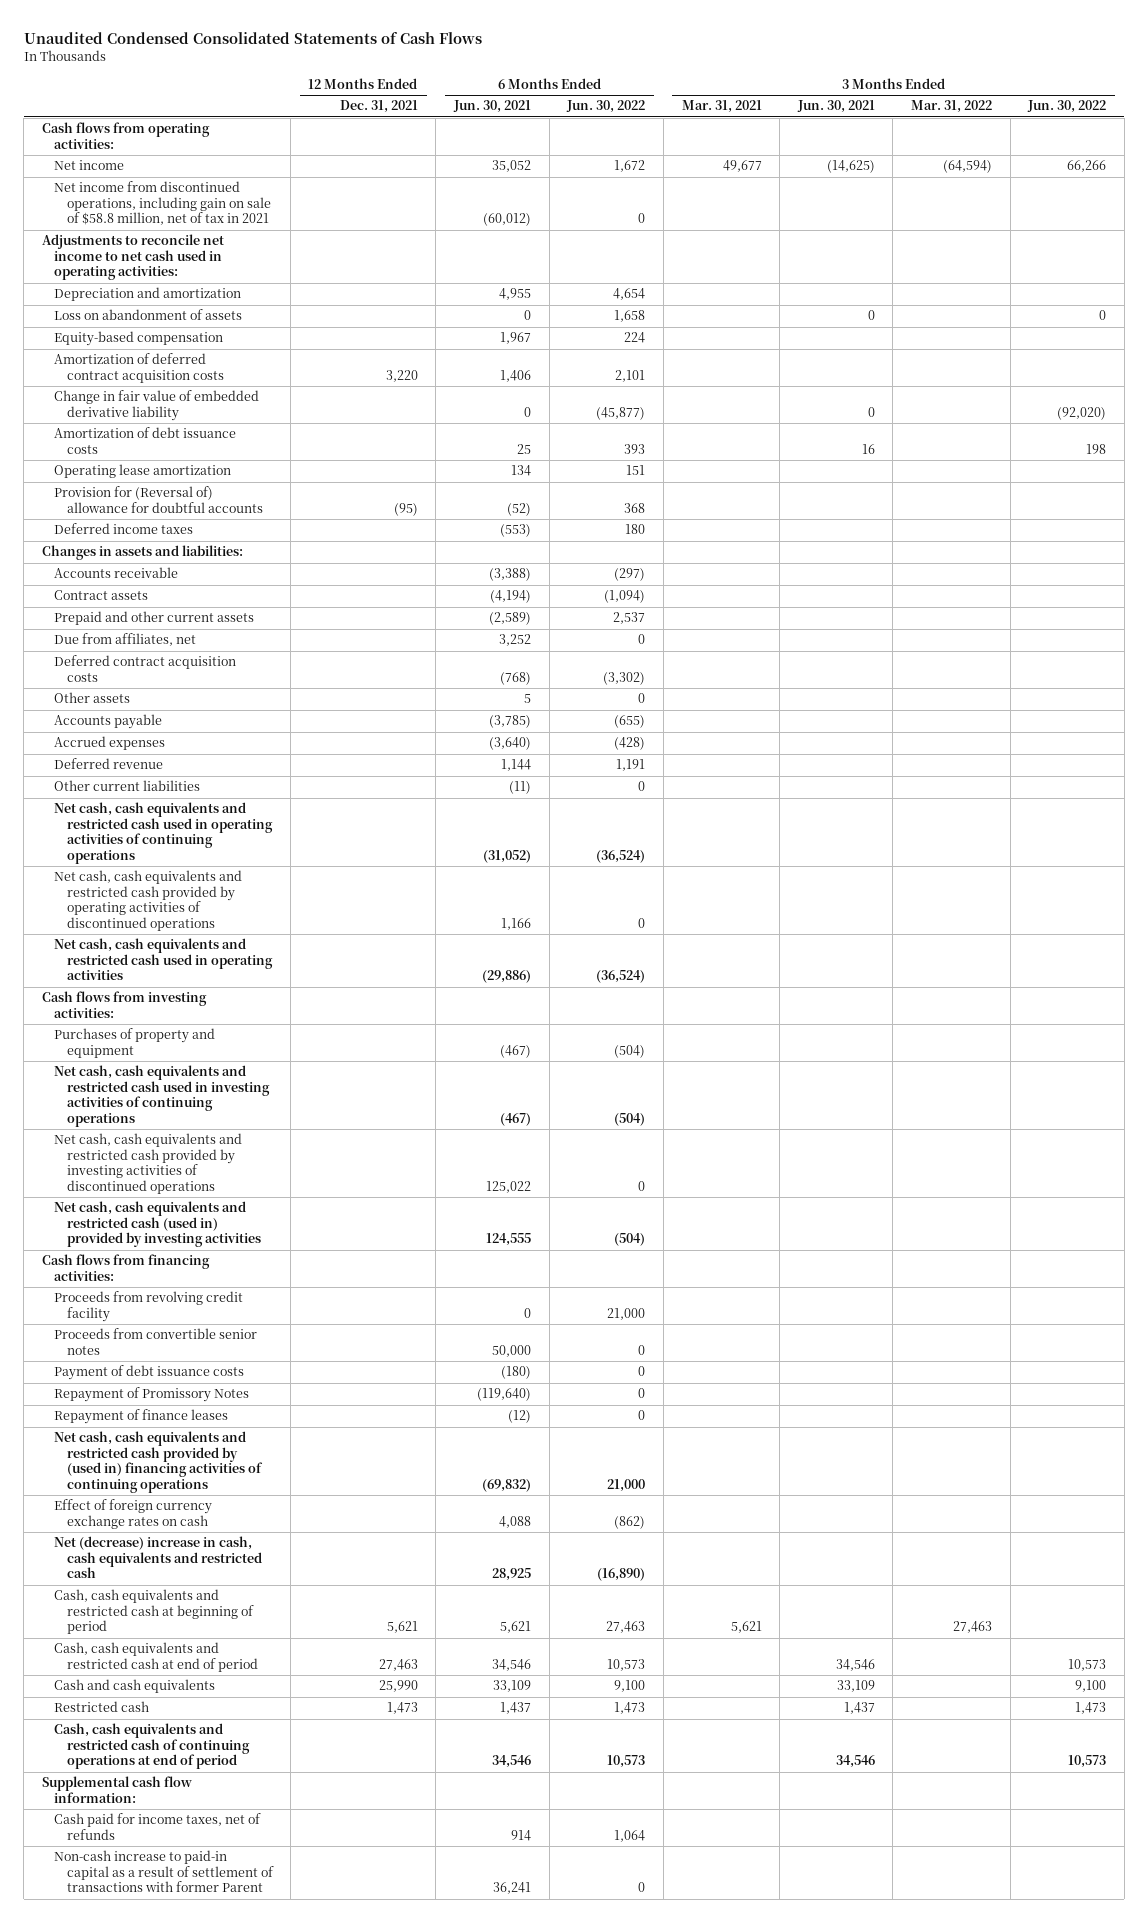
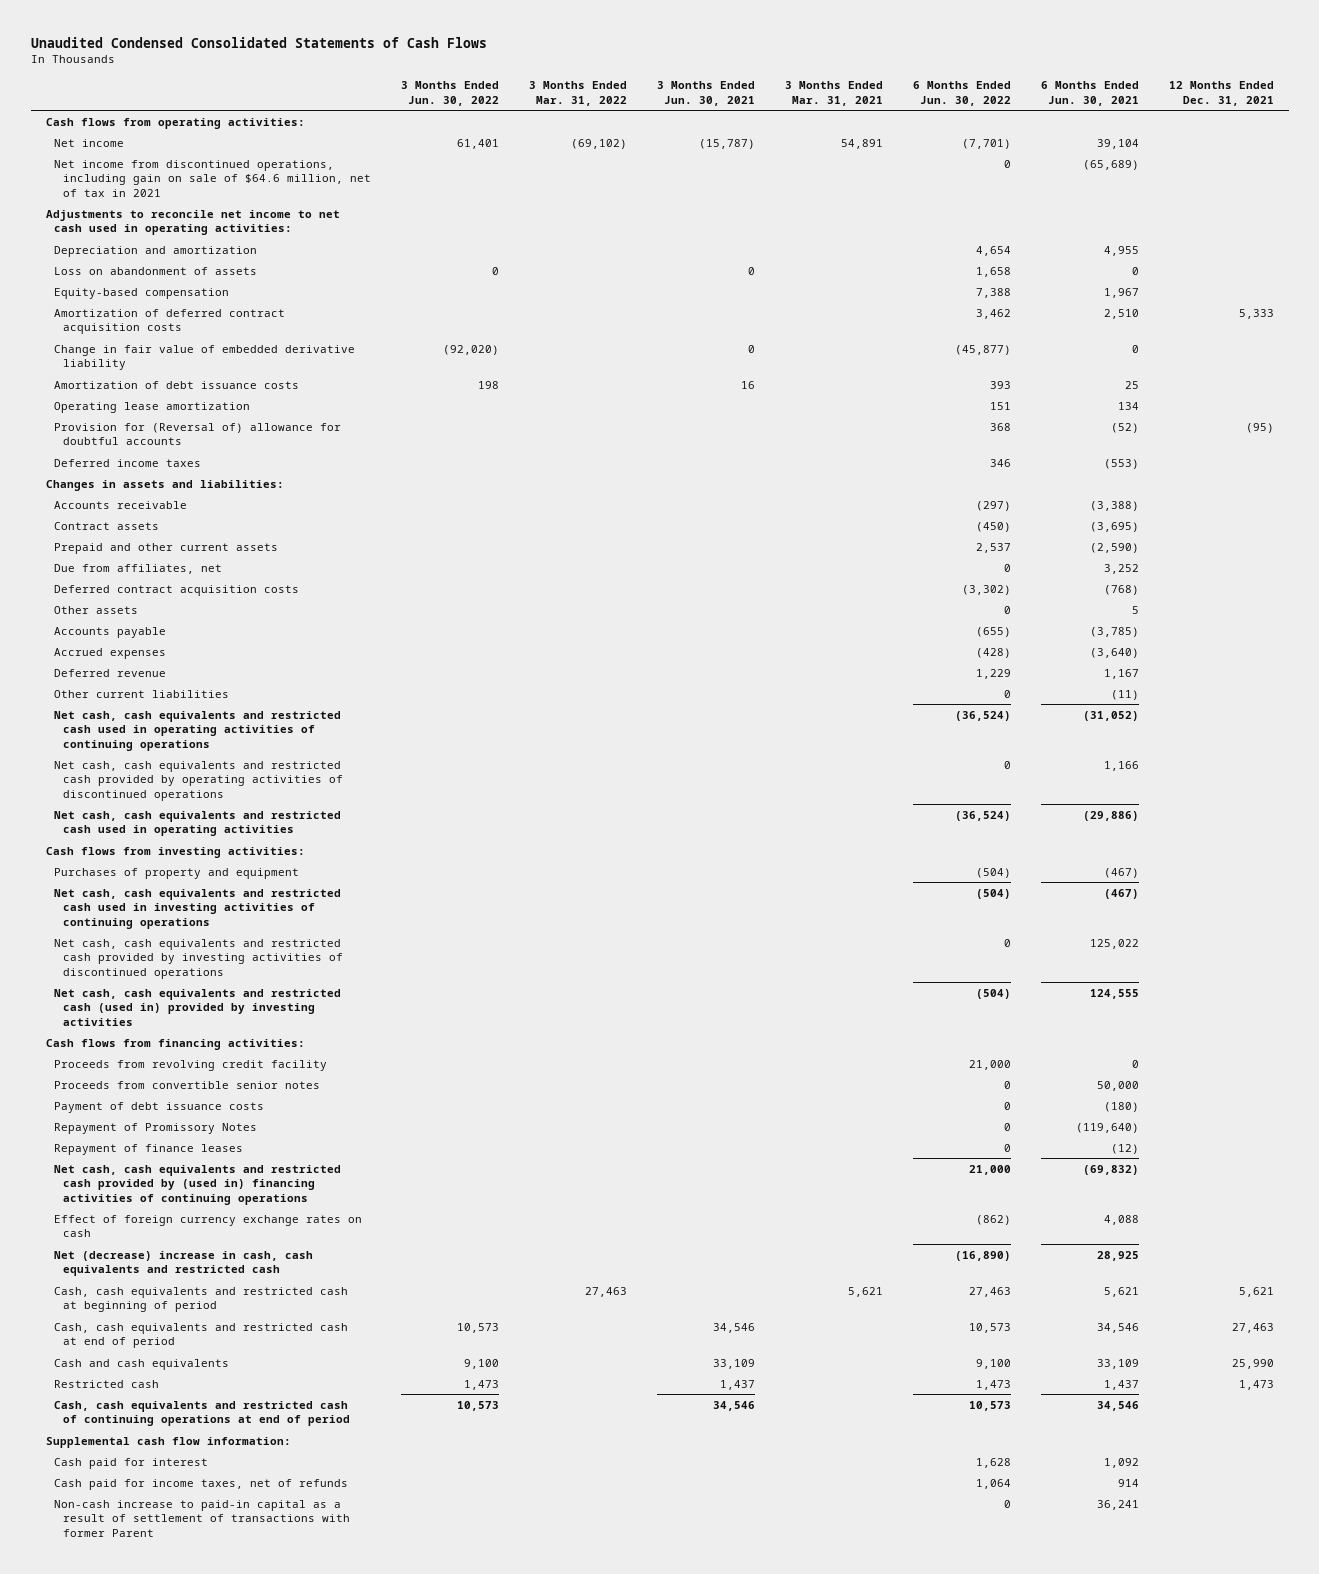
[492,160,532,173] 35,052 -> [1096,138,1139,149] 39,104
[614,160,646,173] 1,672 -> [961,138,1011,149] (7,701)
[722,160,762,173] 49,677 -> [840,138,883,149] 54,891
[826,160,875,174] (14,625) -> [698,138,755,149] (15,787)
[942,160,992,174] (64,594) -> [571,138,628,149] (69,102)
[1067,160,1107,173] 66,266 -> [457,138,500,149] 61,401
[54,181,271,226] Net income from discontinued operations, including gain on sale of $58.8 million, net of tax in 2021 -> [54,159,372,197] Net income from discontinued operations, including gain on sale of $64.6 million, net of tax in 2021
[483,213,532,227] (60,012) -> [1082,159,1139,170] (65,689)
[624,332,646,344] 224 -> [975,287,1011,298] 7,388
[385,369,418,382] 3,220 -> [1238,308,1274,319] 5,333
[500,369,532,382] 1,406 -> [1103,308,1139,319] 2,510
[615,369,646,382] 2,101 -> [975,308,1011,319] 3,462
[625,524,646,535] 180 -> [989,458,1011,467] 346
[490,590,532,604] (4,194) -> [1089,521,1139,532] (3,695)
[604,590,646,604] (1,094) -> [975,521,1011,532] (450)
[489,612,532,626] (2,589) -> [1089,542,1139,553] (2,590)
[501,759,532,772] 1,144 -> [1103,668,1139,679] 1,167
[616,759,646,772] 1,191 -> [975,668,1011,679] 1,229
none -> [54,1457,209,1469] Cash paid for interest

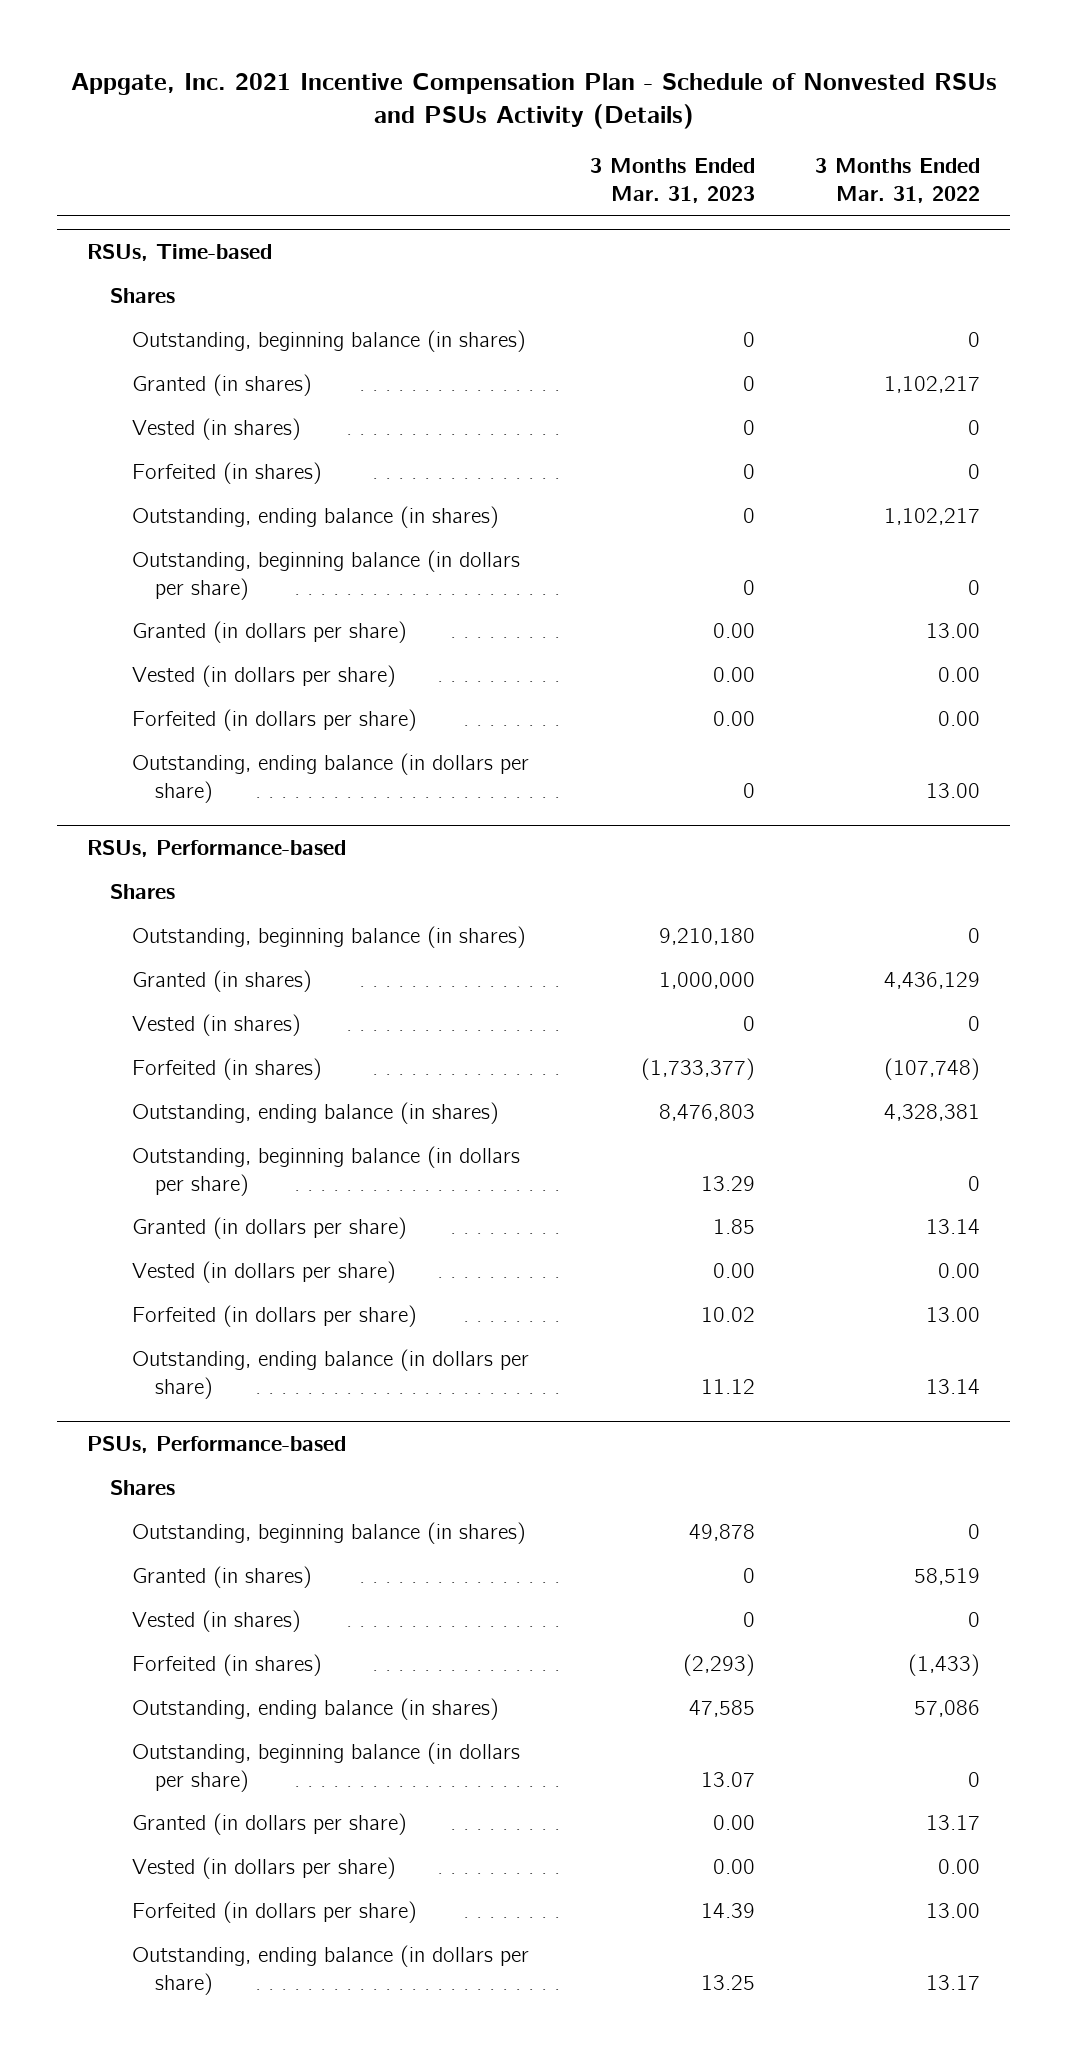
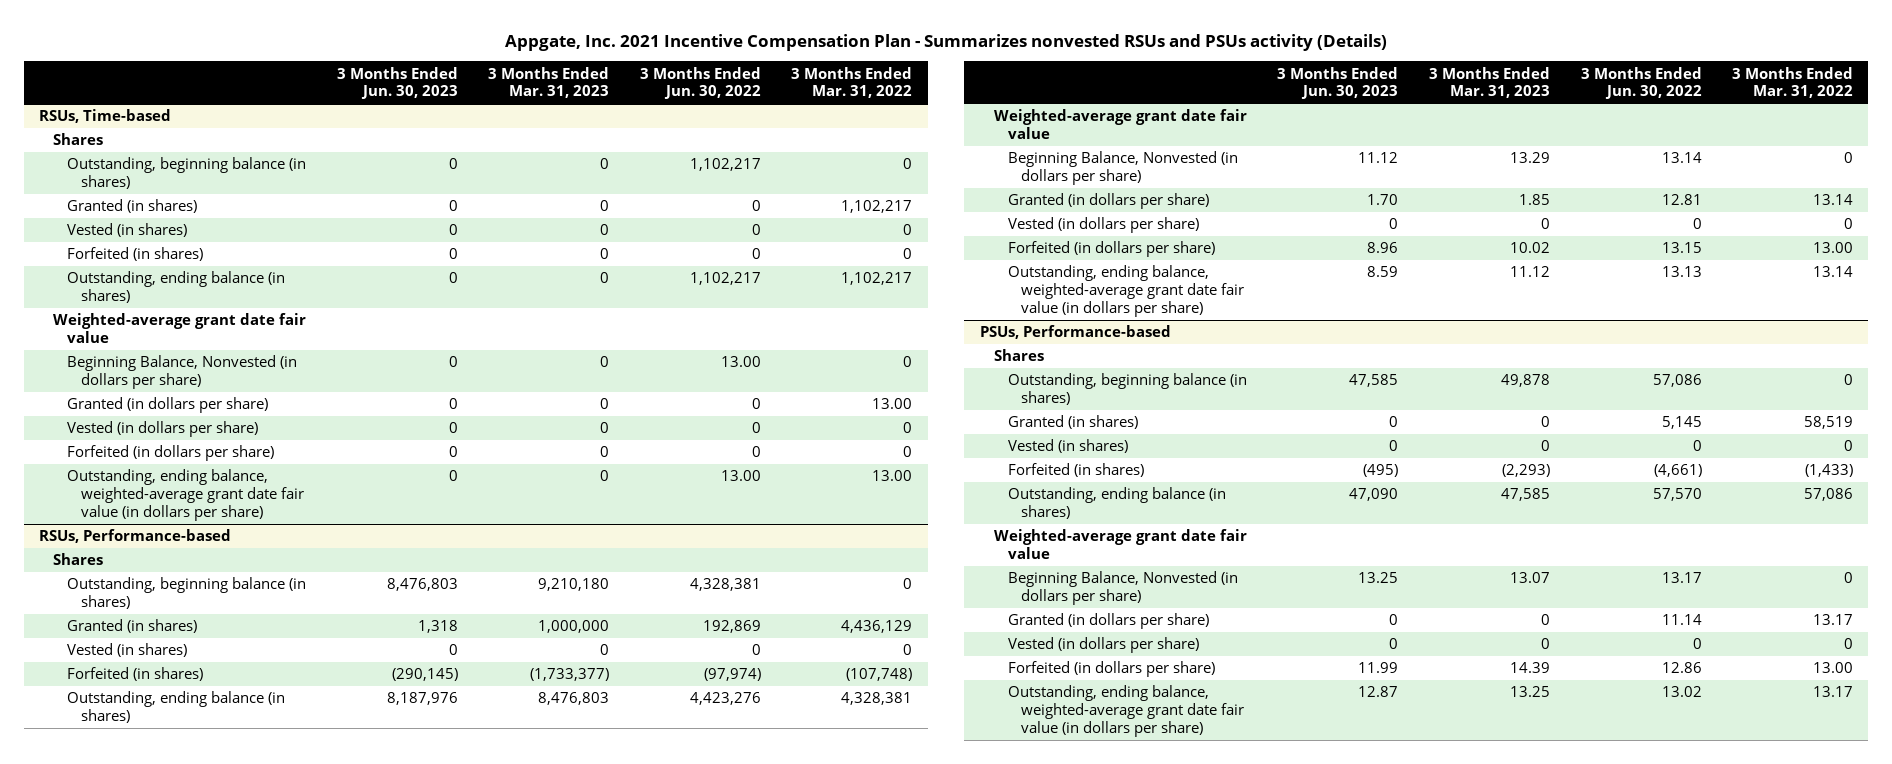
[70,72,997,129] Appgate, Inc. 2021 Incentive Compensation Plan - Schedule of Nonvested RSUs and PSUs Activity (Details) -> [505,33,1388,51] Appgate, Inc. 2021 Incentive Compensation Plan - Summarizes nonvested RSUs and PSUs activity (Details)
none -> [336,66,458,100] 3 Months Ended Jun. 30, 2023
none -> [639,66,761,100] 3 Months Ended Jun. 30, 2022
none -> [52,313,306,344] Weighted-average grant date fair value
[132,550,521,600] Outstanding, beginning balance (in dollars per share) -> [66,355,297,390] Beginning Balance, Nonvested (in dollars per share)
[712,623,755,639] 0.00 -> [600,398,610,410] 0
[712,667,755,683] 0.00 -> [600,422,610,434] 0
[938,667,981,683] 0.00 -> [903,422,913,434] 0
[712,711,755,727] 0.00 -> [600,446,610,458] 0
[938,711,981,727] 0.00 -> [903,446,913,458] 0
[132,753,530,803] Outstanding, ending balance (in dollars per share) -> [66,469,304,521] Outstanding, ending balance, weighted-average grant date fair value (in dollars per share)
none -> [993,109,1247,140] Weighted-average grant date fair value
[132,1146,521,1196] Outstanding, beginning balance (in dollars per share) -> [1007,151,1238,186] Beginning Balance, Nonvested (in dollars per share)
[712,1263,755,1279] 0.00 -> [1540,218,1550,230] 0
[938,1263,981,1279] 0.00 -> [1844,218,1854,230] 0
[132,1349,530,1399] Outstanding, ending balance (in dollars per share) -> [1007,265,1245,317] Outstanding, ending balance, weighted-average grant date fair value (in dollars per share)
none -> [993,529,1247,560] Weighted-average grant date fair value
[132,1742,521,1792] Outstanding, beginning balance (in dollars per share) -> [1007,571,1238,606] Beginning Balance, Nonvested (in dollars per share)
[712,1815,755,1831] 0.00 -> [1540,614,1550,626] 0
[712,1859,755,1875] 0.00 -> [1540,638,1550,650] 0
[938,1859,981,1875] 0.00 -> [1844,638,1854,650] 0
[132,1945,530,1995] Outstanding, ending balance (in dollars per share) -> [1007,685,1245,737] Outstanding, ending balance, weighted-average grant date fair value (in dollars per share)

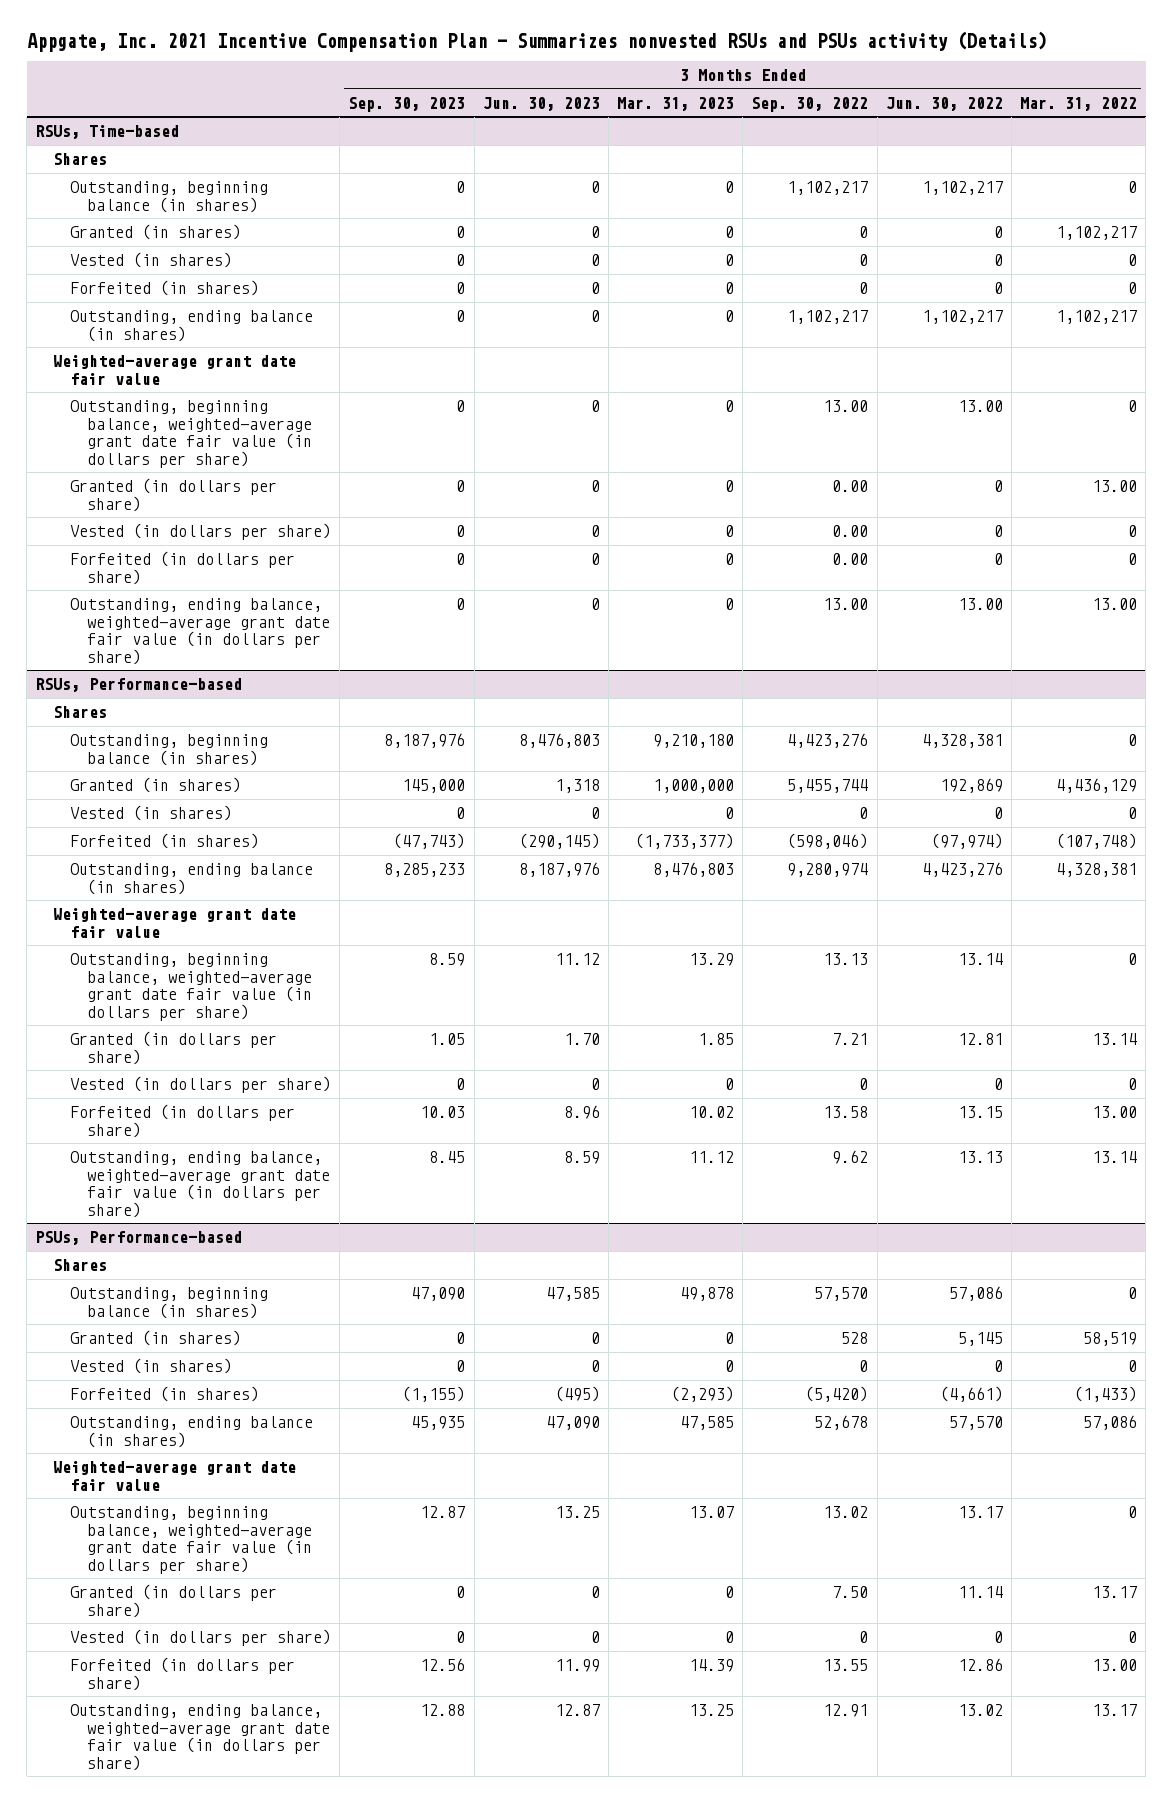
none -> [348,96,466,112] Sep. 30, 2023
none -> [751,96,869,112] Sep. 30, 2022
[66,355,297,390] Beginning Balance, Nonvested (in dollars per share) -> [70,400,313,468] Outstanding, beginning balance, weighted-average grant date fair value (in dollars per share)
[1007,151,1238,186] Beginning Balance, Nonvested (in dollars per share) -> [70,953,313,1021] Outstanding, beginning balance, weighted-average grant date fair value (in dollars per share)
[1007,571,1238,606] Beginning Balance, Nonvested (in dollars per share) -> [70,1506,313,1574] Outstanding, beginning balance, weighted-average grant date fair value (in dollars per share)

